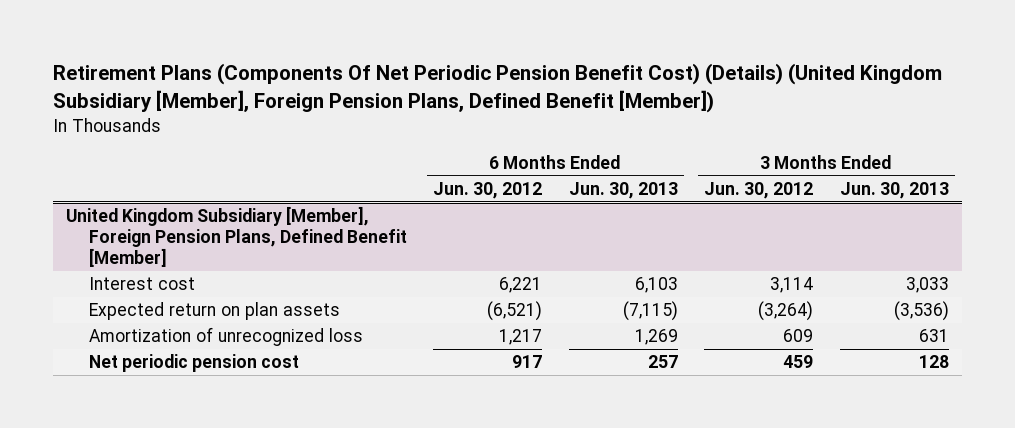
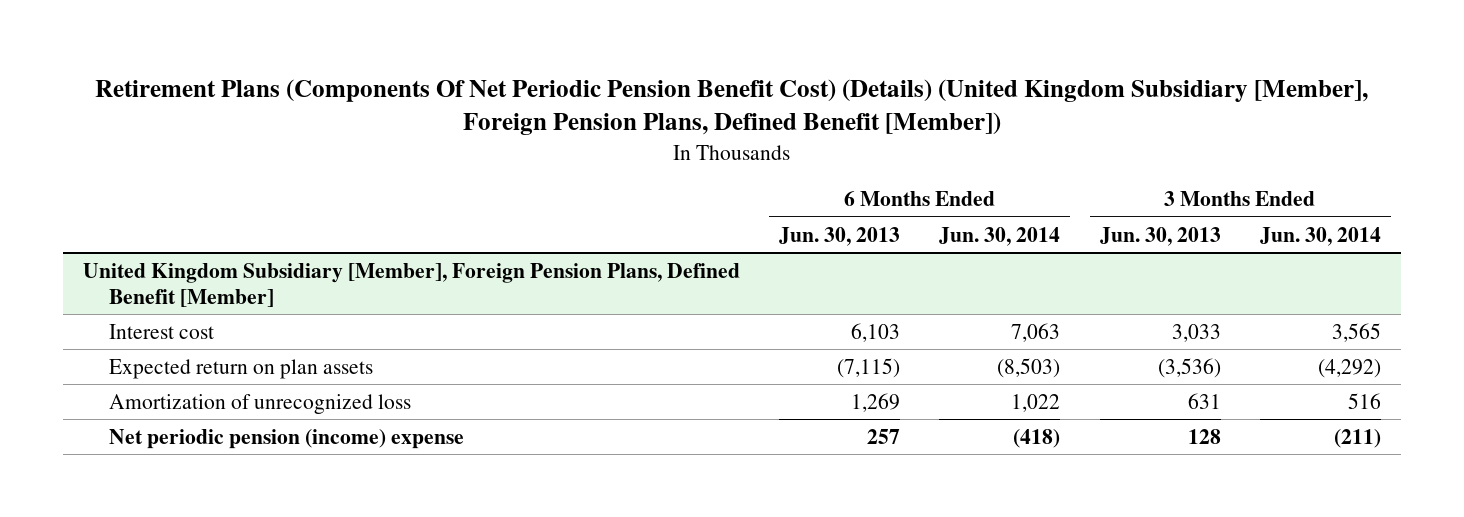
[433,181,543,199] Jun. 30, 2012 -> none
[704,181,814,199] Jun. 30, 2012 -> none
none -> [939,226,1061,246] Jun. 30, 2014
none -> [1259,226,1381,246] Jun. 30, 2014
[88,354,299,373] Net periodic pension cost -> [109,428,465,449] Net periodic pension (income) expense

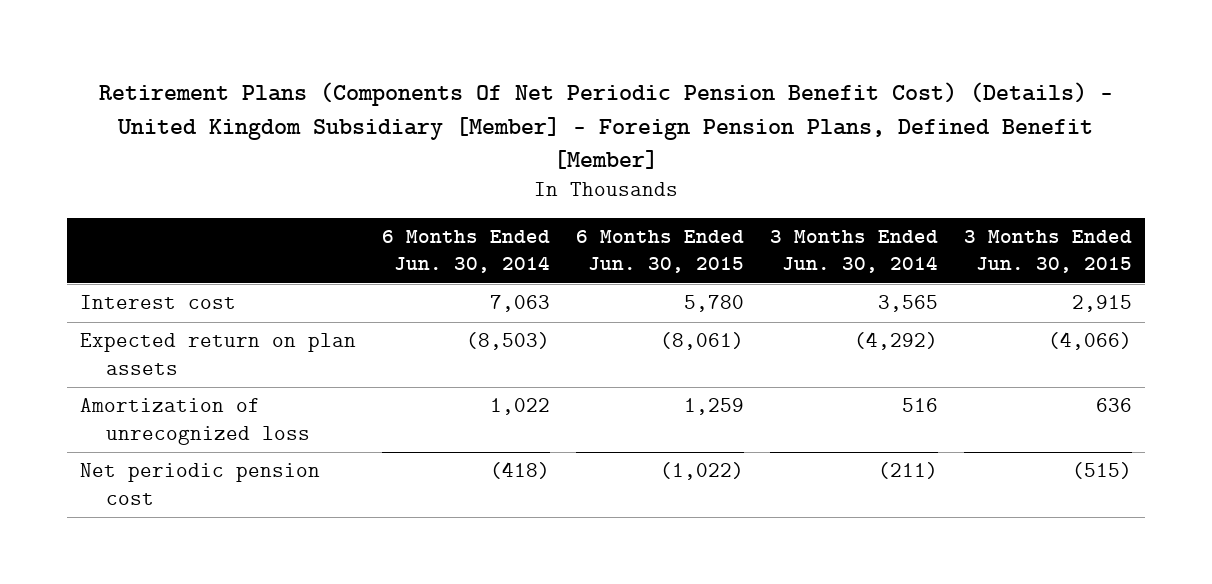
[94,78,1368,136] Retirement Plans (Components Of Net Periodic Pension Benefit Cost) (Details) (United Kingdom Subsidiary [Member], Foreign Pension Plans, Defined Benefit [Member]) -> [99,82,1114,170] Retirement Plans (Components Of Net Periodic Pension Benefit Cost) (Details) - United Kingdom Subsidiary [Member] - Foreign Pension Plans, Defined Benefit [Member]
[779,226,901,246] Jun. 30, 2013 -> none
[1099,226,1221,246] Jun. 30, 2013 -> none
none -> [576,230,745,274] 6 Months Ended Jun. 30, 2015
none -> [964,230,1133,274] 3 Months Ended Jun. 30, 2015
[82,262,740,307] United Kingdom Subsidiary [Member], Foreign Pension Plans, Defined Benefit [Member] -> none
[109,428,465,449] Net periodic pension (income) expense -> [79,463,320,505] Net periodic pension cost

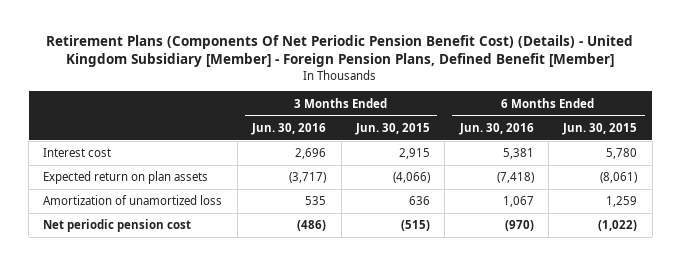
[381,230,550,274] 6 Months Ended Jun. 30, 2014 -> none
[770,230,939,274] 3 Months Ended Jun. 30, 2014 -> none
none -> [251,122,327,135] Jun. 30, 2016
none -> [458,122,534,135] Jun. 30, 2016
[79,398,310,445] Amortization of unrecognized loss -> [43,195,223,206] Amortization of unamortized loss

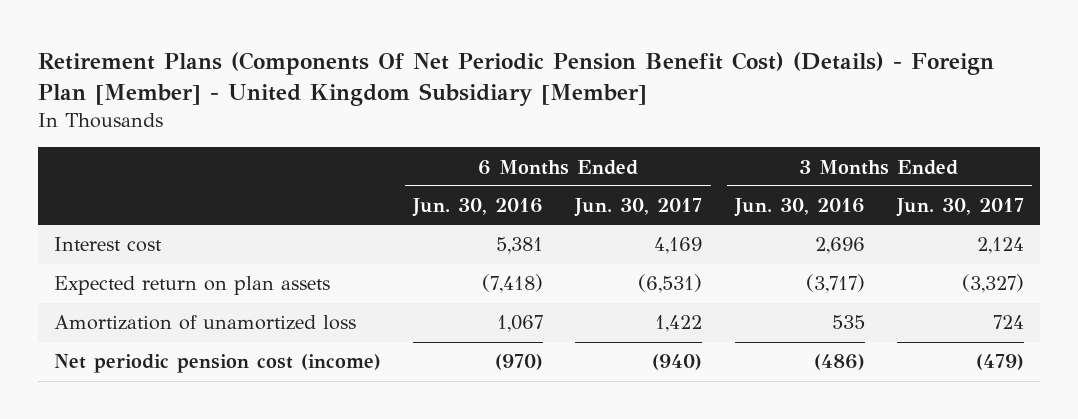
[46,35,634,68] Retirement Plans (Components Of Net Periodic Pension Benefit Cost) (Details) - United Kingdom Subsidiary [Member] - Foreign Pension Plans, Defined Benefit [Member] -> [37,51,994,107] Retirement Plans (Components Of Net Periodic Pension Benefit Cost) (Details) - Foreign Plan [Member] - United Kingdom Subsidiary [Member]
[354,122,430,135] Jun. 30, 2015 -> none
[562,122,638,135] Jun. 30, 2015 -> none
none -> [574,198,703,218] Jun. 30, 2017
none -> [896,198,1025,218] Jun. 30, 2017
[43,219,192,233] Net periodic pension cost -> [53,354,381,374] Net periodic pension cost (income)

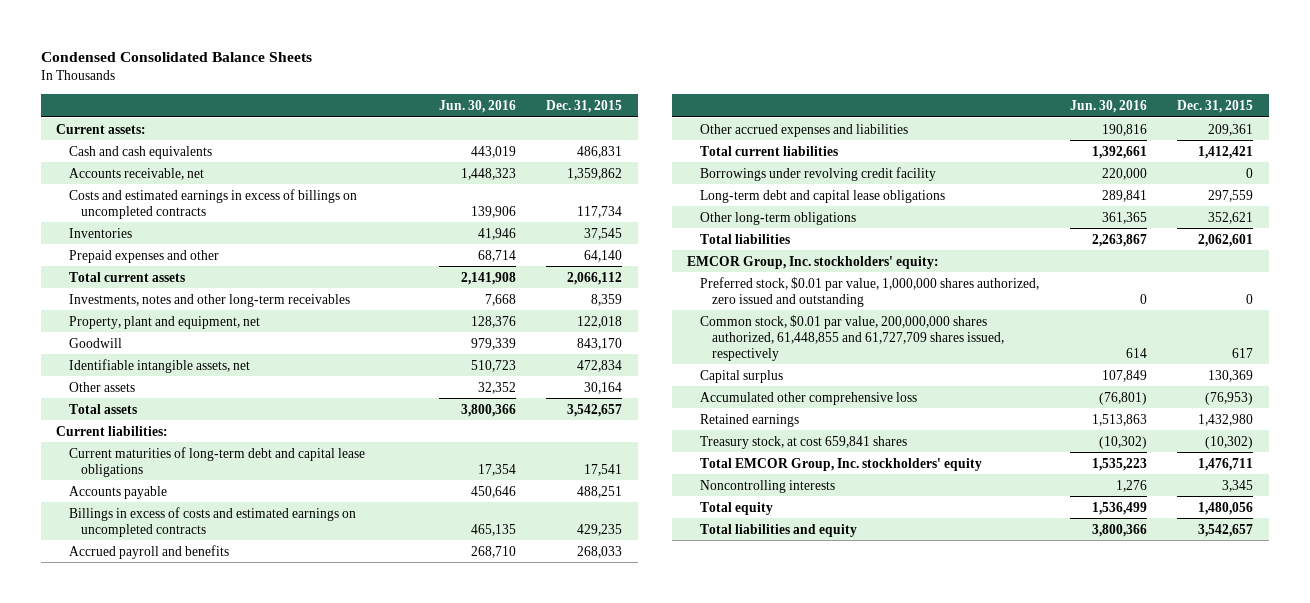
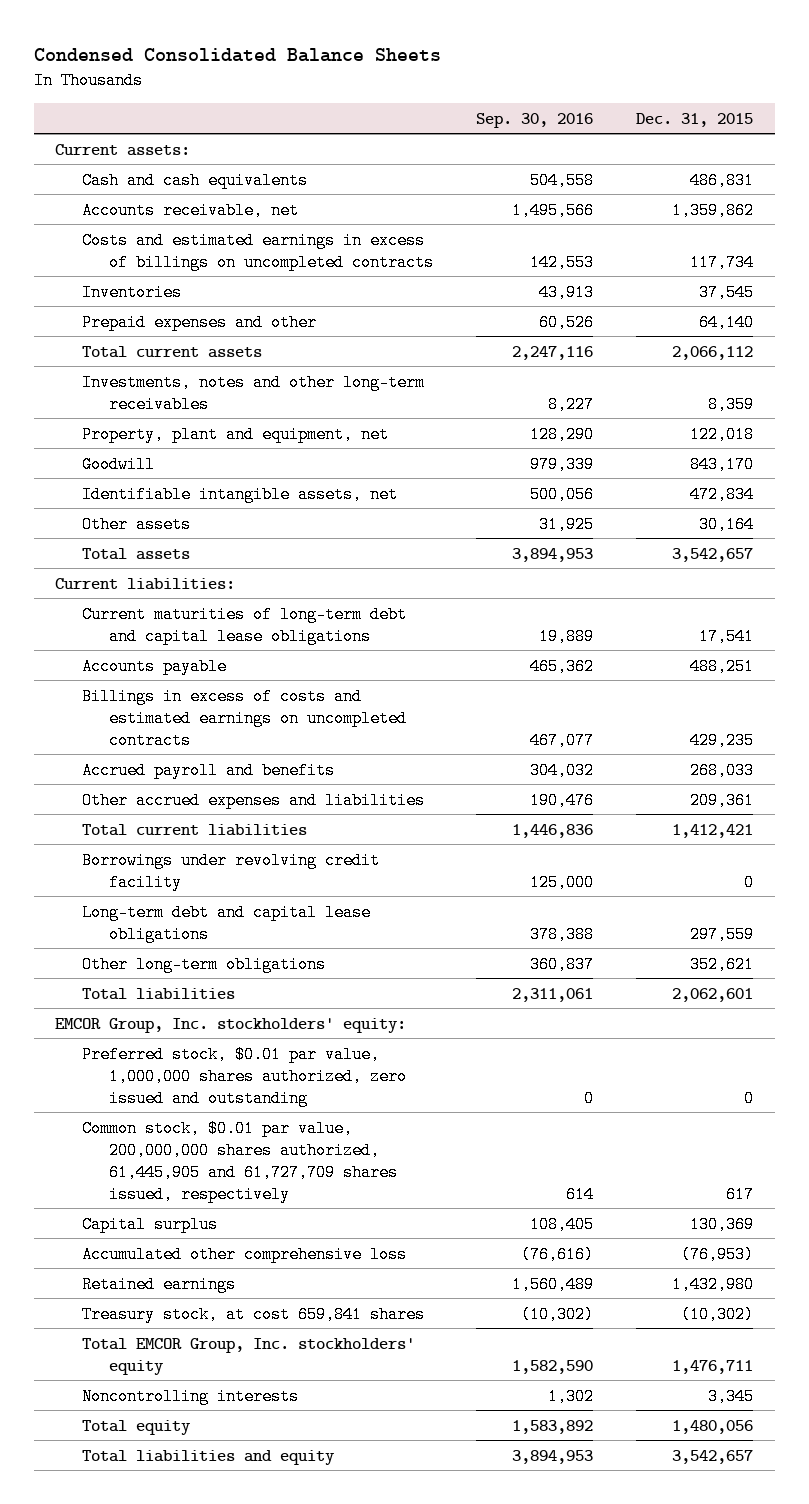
[438,99,516,113] Jun. 30, 2016 -> none
none -> [475,112,593,128] Sep. 30, 2016
[699,314,1005,361] Common stock, $0.01 par value, 200,000,000 shares authorized, 61,448,855 and 61,727,709 shares issued, respectively -> [82,1119,398,1203] Common stock, $0.01 par value, 200,000,000 shares authorized, 61,445,905 and 61,727,709 shares issued, respectively

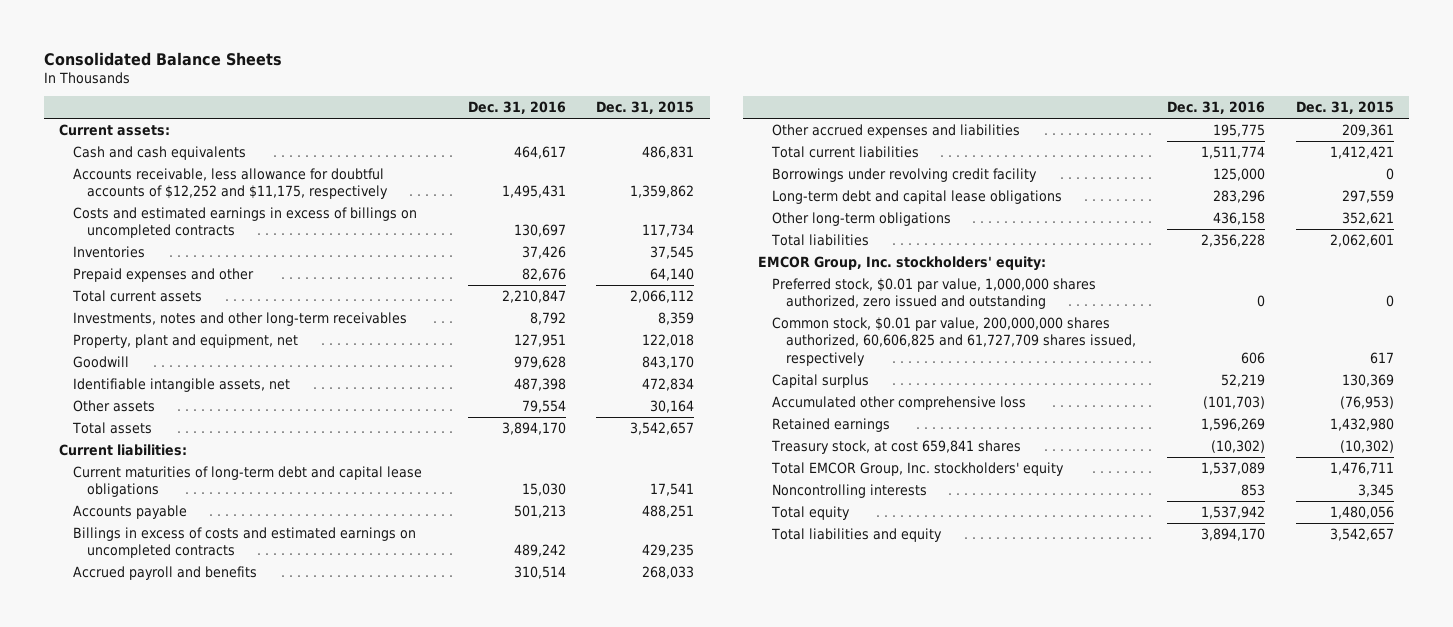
[33,48,441,63] Condensed Consolidated Balance Sheets -> [44,51,283,66] Consolidated Balance Sheets
[475,112,593,128] Sep. 30, 2016 -> none
none -> [467,101,566,115] Dec. 31, 2016
[82,201,300,219] Accounts receivable, net -> [73,167,389,200] Accounts receivable, less allowance for doubtful accounts of $12,252 and $11,175, respectively
[82,1119,398,1203] Common stock, $0.01 par value, 200,000,000 shares authorized, 61,445,905 and 61,727,709 shares issued, respectively -> [772,316,1137,366] Common stock, $0.01 par value, 200,000,000 shares authorized, 60,606,825 and 61,727,709 shares issued, respectively

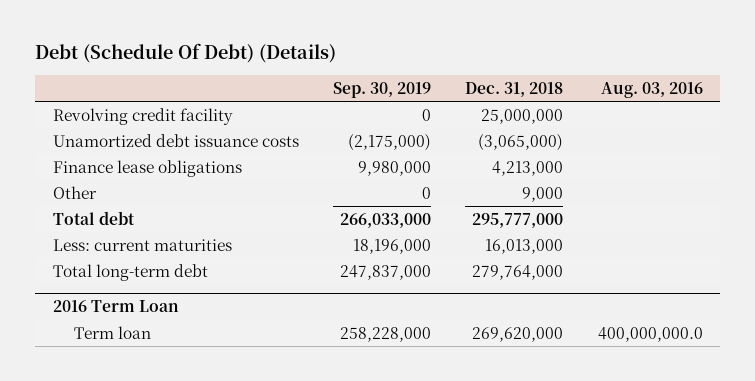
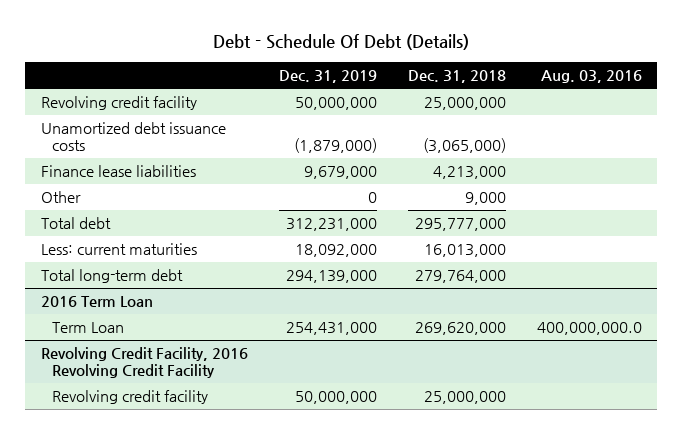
[35,43,337,64] Debt (Schedule Of Debt) (Details) -> [213,34,470,51] Debt - Schedule Of Debt (Details)
[332,81,431,98] Sep. 30, 2019 -> none
none -> [278,69,377,83] Dec. 31, 2019
[52,159,242,177] Finance lease obligations -> [40,165,196,178] Finance lease liabilities
[73,325,151,339] Term loan -> [52,322,125,334] Term Loan
none -> [40,347,248,379] Revolving Credit Facility, 2016 Revolving Credit Facility
none -> [52,390,209,405] Revolving credit facility

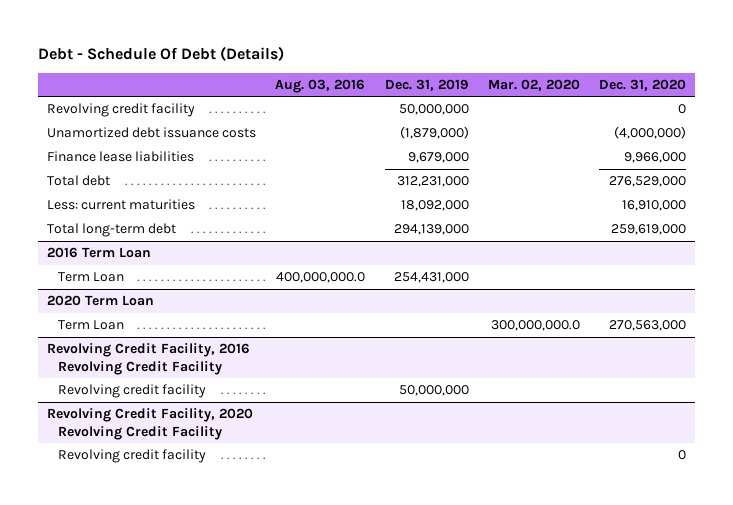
[407,69,506,83] Dec. 31, 2018 -> none
none -> [487,78,580,91] Mar. 02, 2020
none -> [598,78,686,91] Dec. 31, 2020
[40,191,81,204] Other -> none
none -> [47,295,155,307] 2020 Term Loan
none -> [58,320,125,331] Term Loan
none -> [47,408,254,440] Revolving Credit Facility, 2020 Revolving Credit Facility
none -> [58,449,207,464] Revolving credit facility

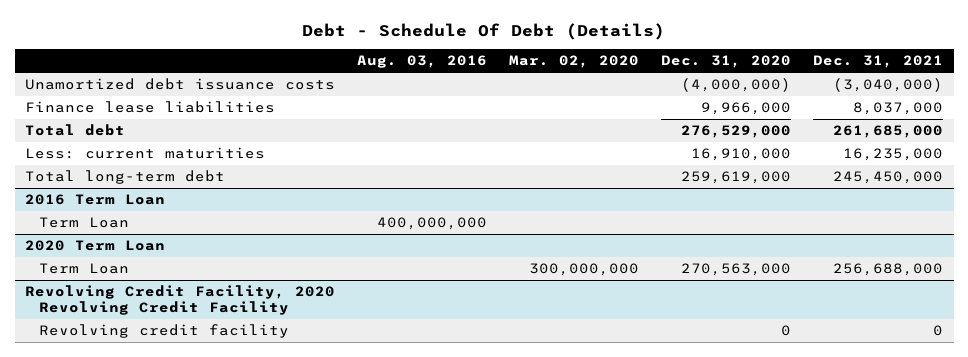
[384,78,469,91] Dec. 31, 2019 -> none
none -> [812,55,943,69] Dec. 31, 2021
[47,103,196,118] Revolving credit facility -> none
[276,272,366,284] 400,000,000.0 -> [377,217,488,231] 400,000,000
[47,343,251,375] Revolving Credit Facility, 2016 Revolving Credit Facility -> none
[58,384,207,399] Revolving credit facility -> none
[490,320,580,332] 300,000,000.0 -> [529,263,640,277] 300,000,000

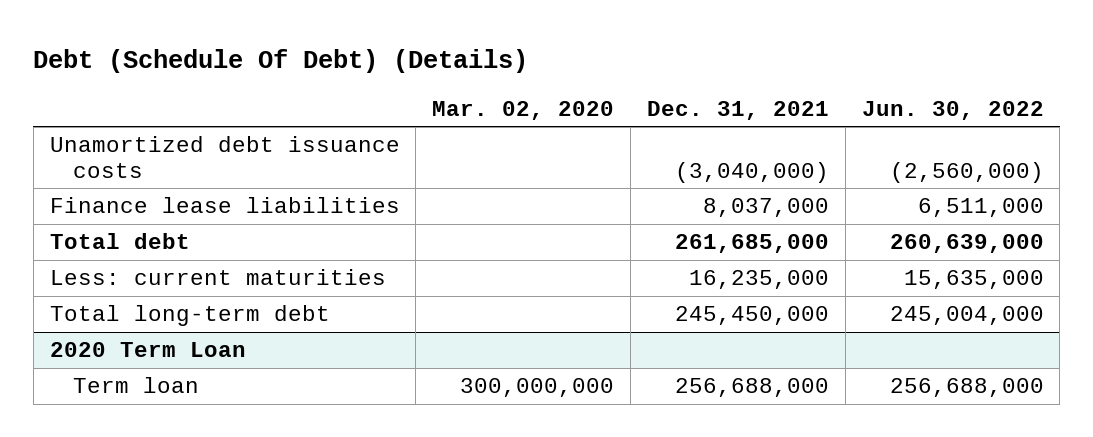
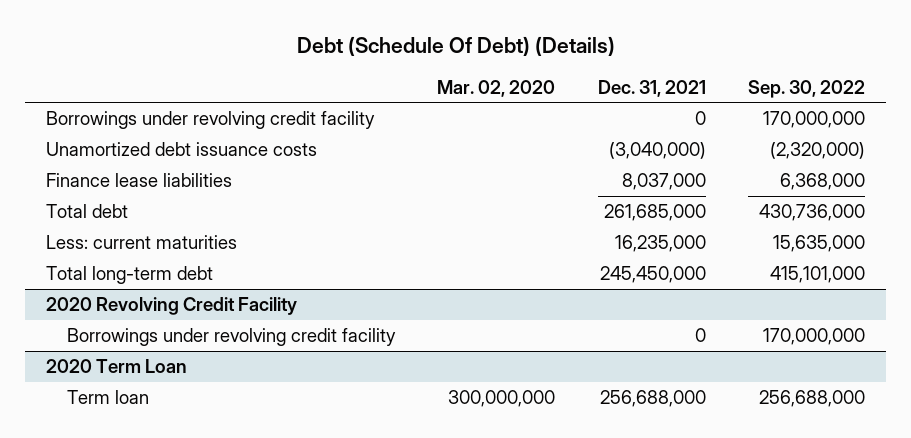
[861,100,1044,120] Jun. 30, 2022 -> none
none -> [748,79,866,98] Sep. 30, 2022
none -> [45,111,375,130] Borrowings under revolving credit facility
none -> [45,297,297,316] 2020 Revolving Credit Facility
none -> [66,328,396,347] Borrowings under revolving credit facility

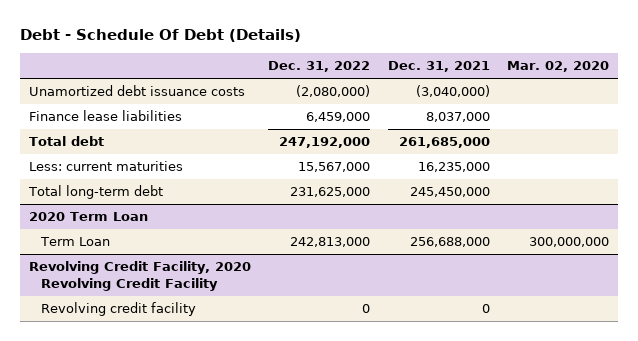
[296,36,615,57] Debt (Schedule Of Debt) (Details) -> [19,28,301,42] Debt - Schedule Of Debt (Details)
[748,79,866,98] Sep. 30, 2022 -> none
none -> [268,61,371,73] Dec. 31, 2022
[45,111,375,130] Borrowings under revolving credit facility -> none
[45,297,297,316] 2020 Revolving Credit Facility -> none
[66,328,396,347] Borrowings under revolving credit facility -> none
[66,390,149,405] Term loan -> [39,237,110,247] Term Loan
none -> [28,261,251,292] Revolving Credit Facility, 2020 Revolving Credit Facility
none -> [40,302,196,317] Revolving credit facility

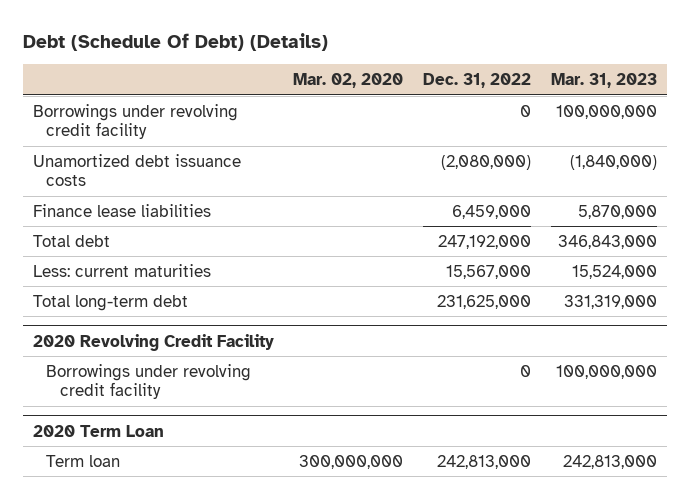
[19,28,301,42] Debt - Schedule Of Debt (Details) -> [22,32,328,51] Debt (Schedule Of Debt) (Details)
[387,61,490,73] Dec. 31, 2021 -> none
none -> [551,73,658,89] Mar. 31, 2023
none -> [32,103,238,140] Borrowings under revolving credit facility
none -> [32,333,274,351] 2020 Revolving Credit Facility
none -> [46,363,252,400] Borrowings under revolving credit facility
[28,261,251,292] Revolving Credit Facility, 2020 Revolving Credit Facility -> none
[40,302,196,317] Revolving credit facility -> none
[39,237,110,247] Term Loan -> [46,454,121,467] Term loan

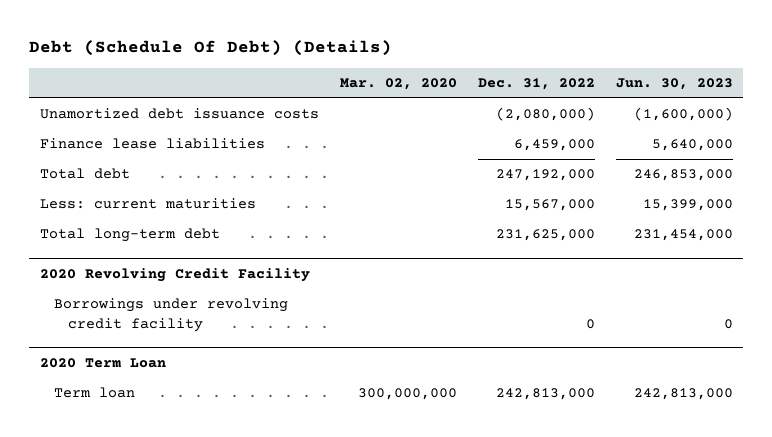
[551,73,658,89] Mar. 31, 2023 -> none
none -> [615,78,733,91] Jun. 30, 2023
[32,103,238,140] Borrowings under revolving credit facility -> none

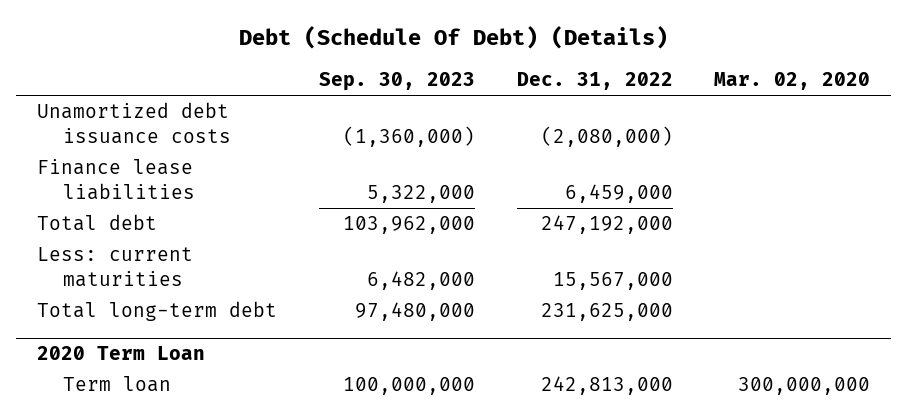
[615,78,733,91] Jun. 30, 2023 -> none
none -> [318,72,475,92] Sep. 30, 2023
[39,268,310,283] 2020 Revolving Credit Facility -> none
[53,298,288,332] Borrowings under revolving credit facility -> none

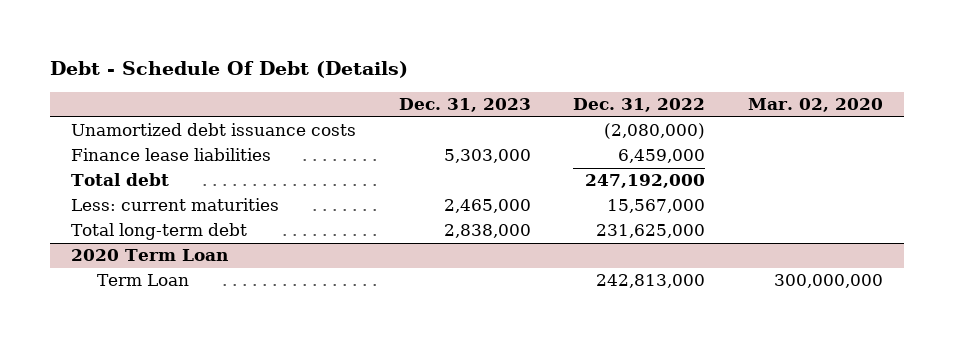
[238,26,668,50] Debt (Schedule Of Debt) (Details) -> [49,61,408,79] Debt - Schedule Of Debt (Details)
[318,72,475,92] Sep. 30, 2023 -> none
none -> [398,98,531,113] Dec. 31, 2023
[63,376,172,393] Term loan -> [97,274,190,287] Term Loan

